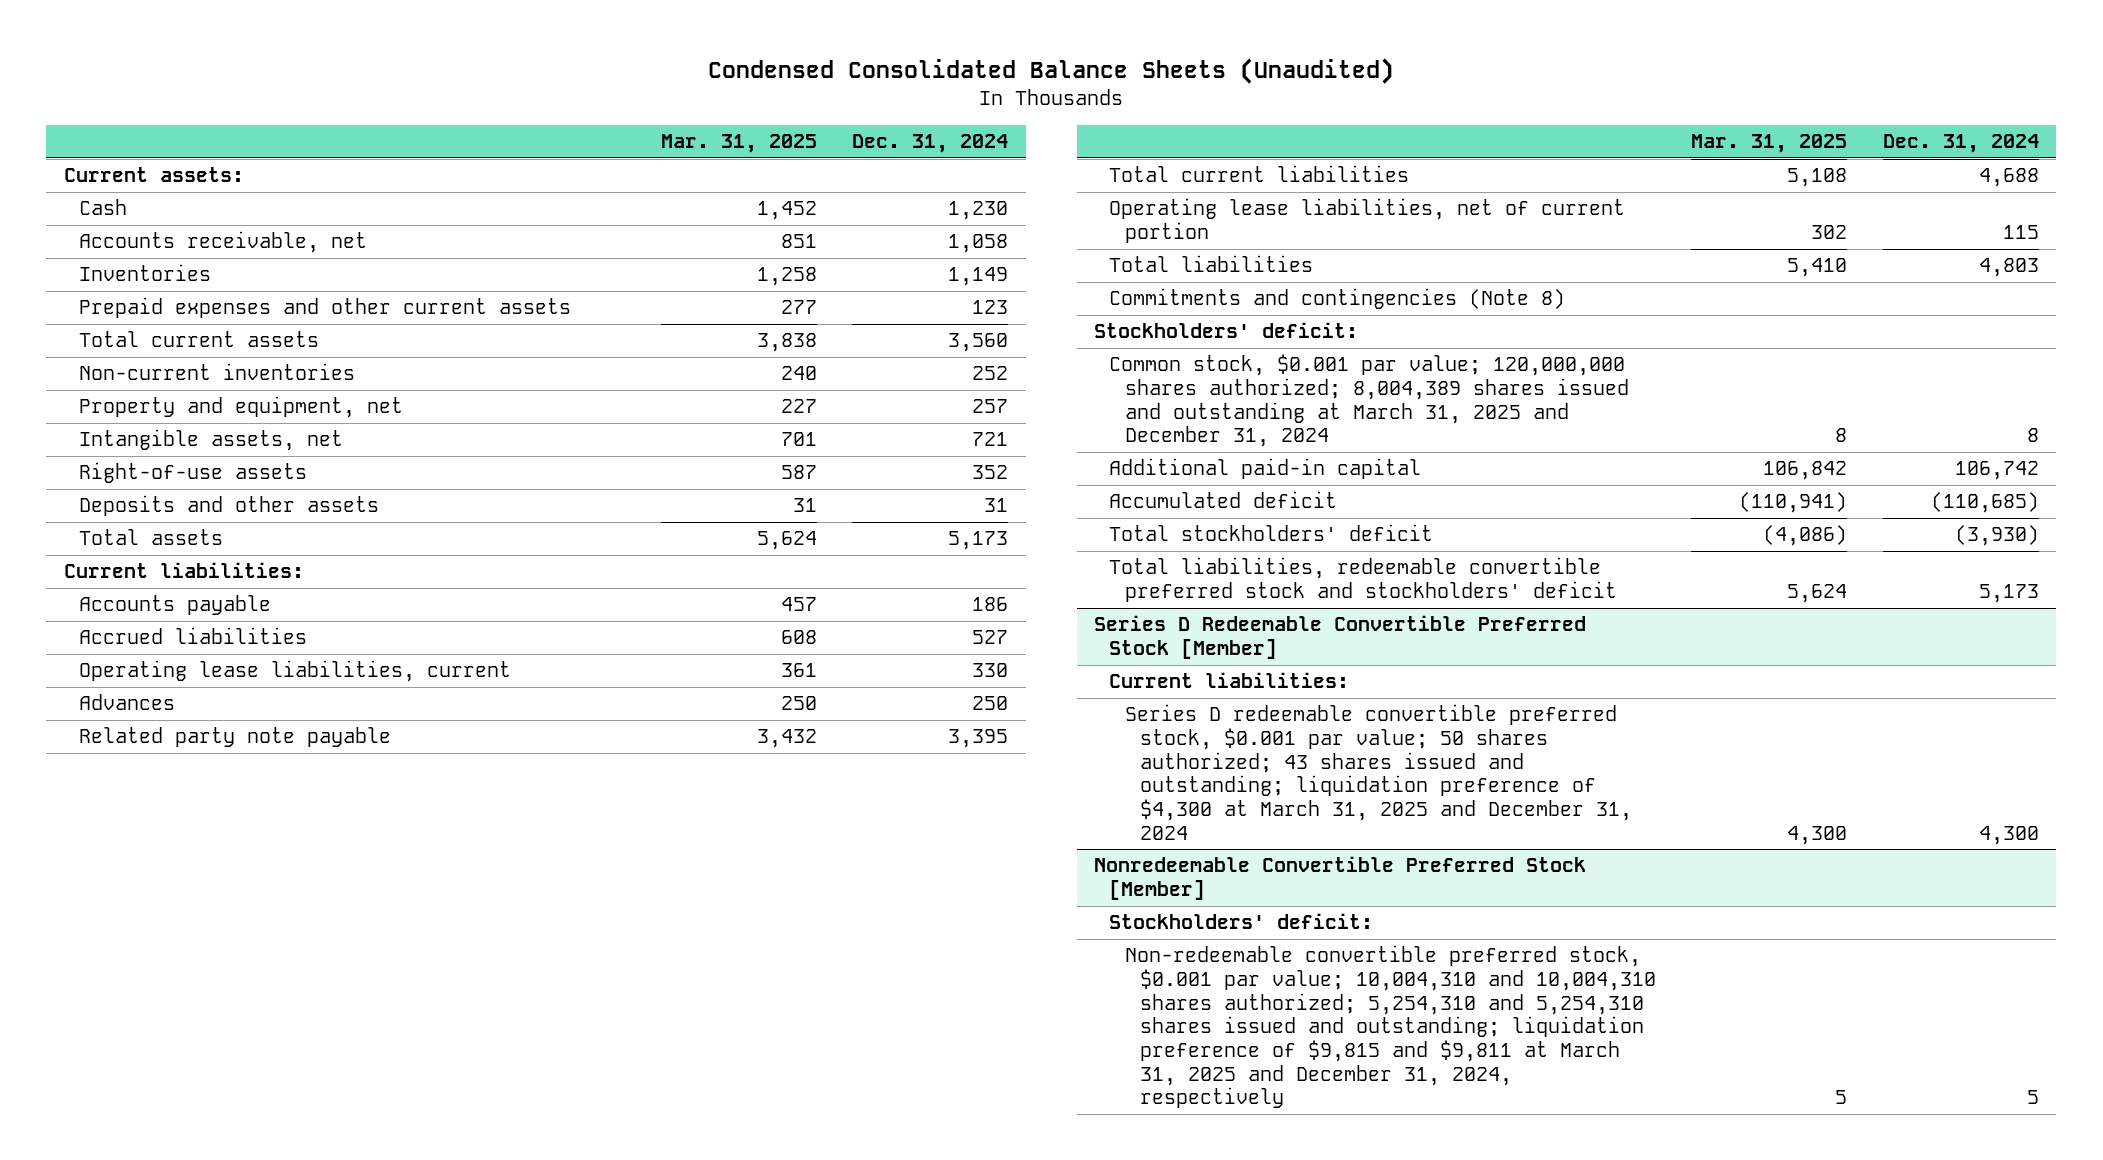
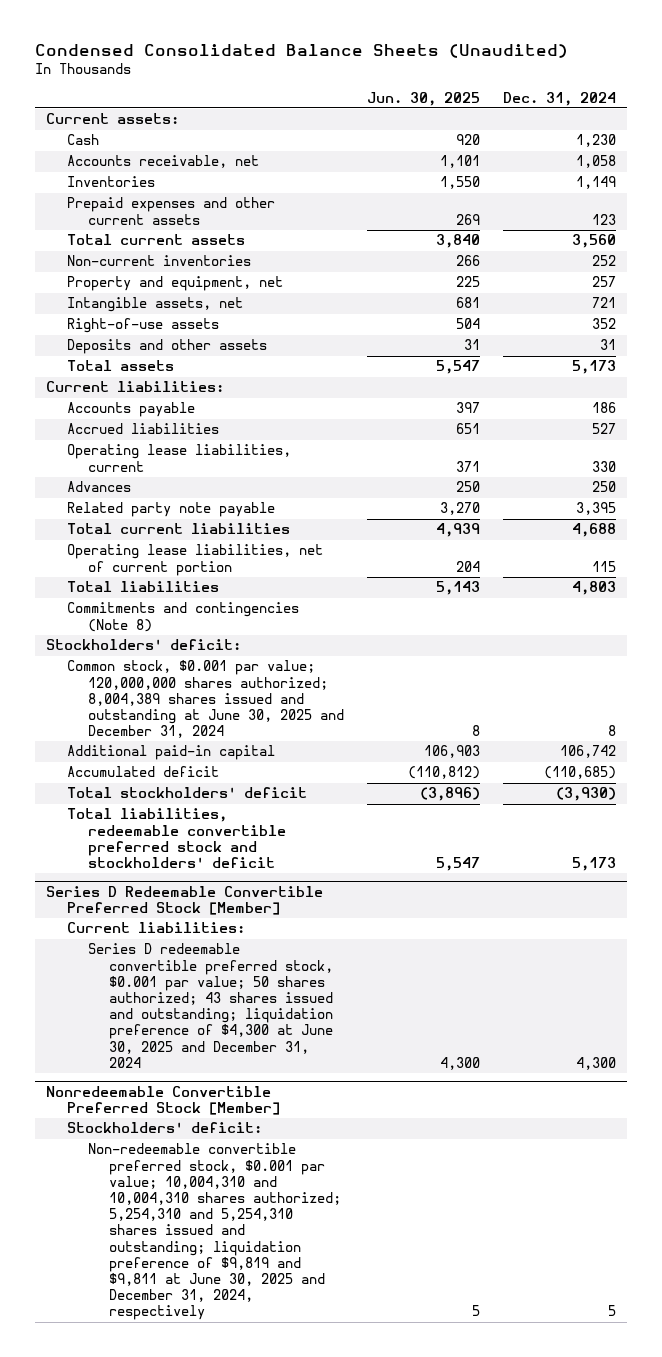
[661,134,818,154] Mar. 31, 2025 -> none
none -> [366,91,480,106] Jun. 30, 2025
[1109,354,1629,448] Common stock, $0.001 par value; 120,000,000 shares authorized; 8,004,389 shares issued and outstanding at March 31, 2025 and December 31, 2024 -> [67,660,345,739] Common stock, $0.001 par value; 120,000,000 shares authorized; 8,004,389 shares issued and outstanding at June 30, 2025 and December 31, 2024
[1124,704,1632,840] Series D redeemable convertible preferred stock, $0.001 par value; 50 shares authorized; 43 shares issued and outstanding; liquidation preference of $4,300 at March 31, 2025 and December 31, 2024 -> [88,943,333,1068] Series D redeemable convertible preferred stock, $0.001 par value; 50 shares authorized; 43 shares issued and outstanding; liquidation preference of $4,300 at June 30, 2025 and December 31, 2024
[1124,945,1656,1109] Non-redeemable convertible preferred stock, $0.001 par value; 10,004,310 and 10,004,310 shares authorized; 5,254,310 and 5,254,310 shares issued and outstanding; liquidation preference of $9,815 and $9,811 at March 31, 2025 and December 31, 2024, respectively -> [88,1143,341,1321] Non-redeemable convertible preferred stock, $0.001 par value; 10,004,310 and 10,004,310 shares authorized; 5,254,310 and 5,254,310 shares issued and outstanding; liquidation preference of $9,819 and $9,811 at June 30, 2025 and December 31, 2024, respectively

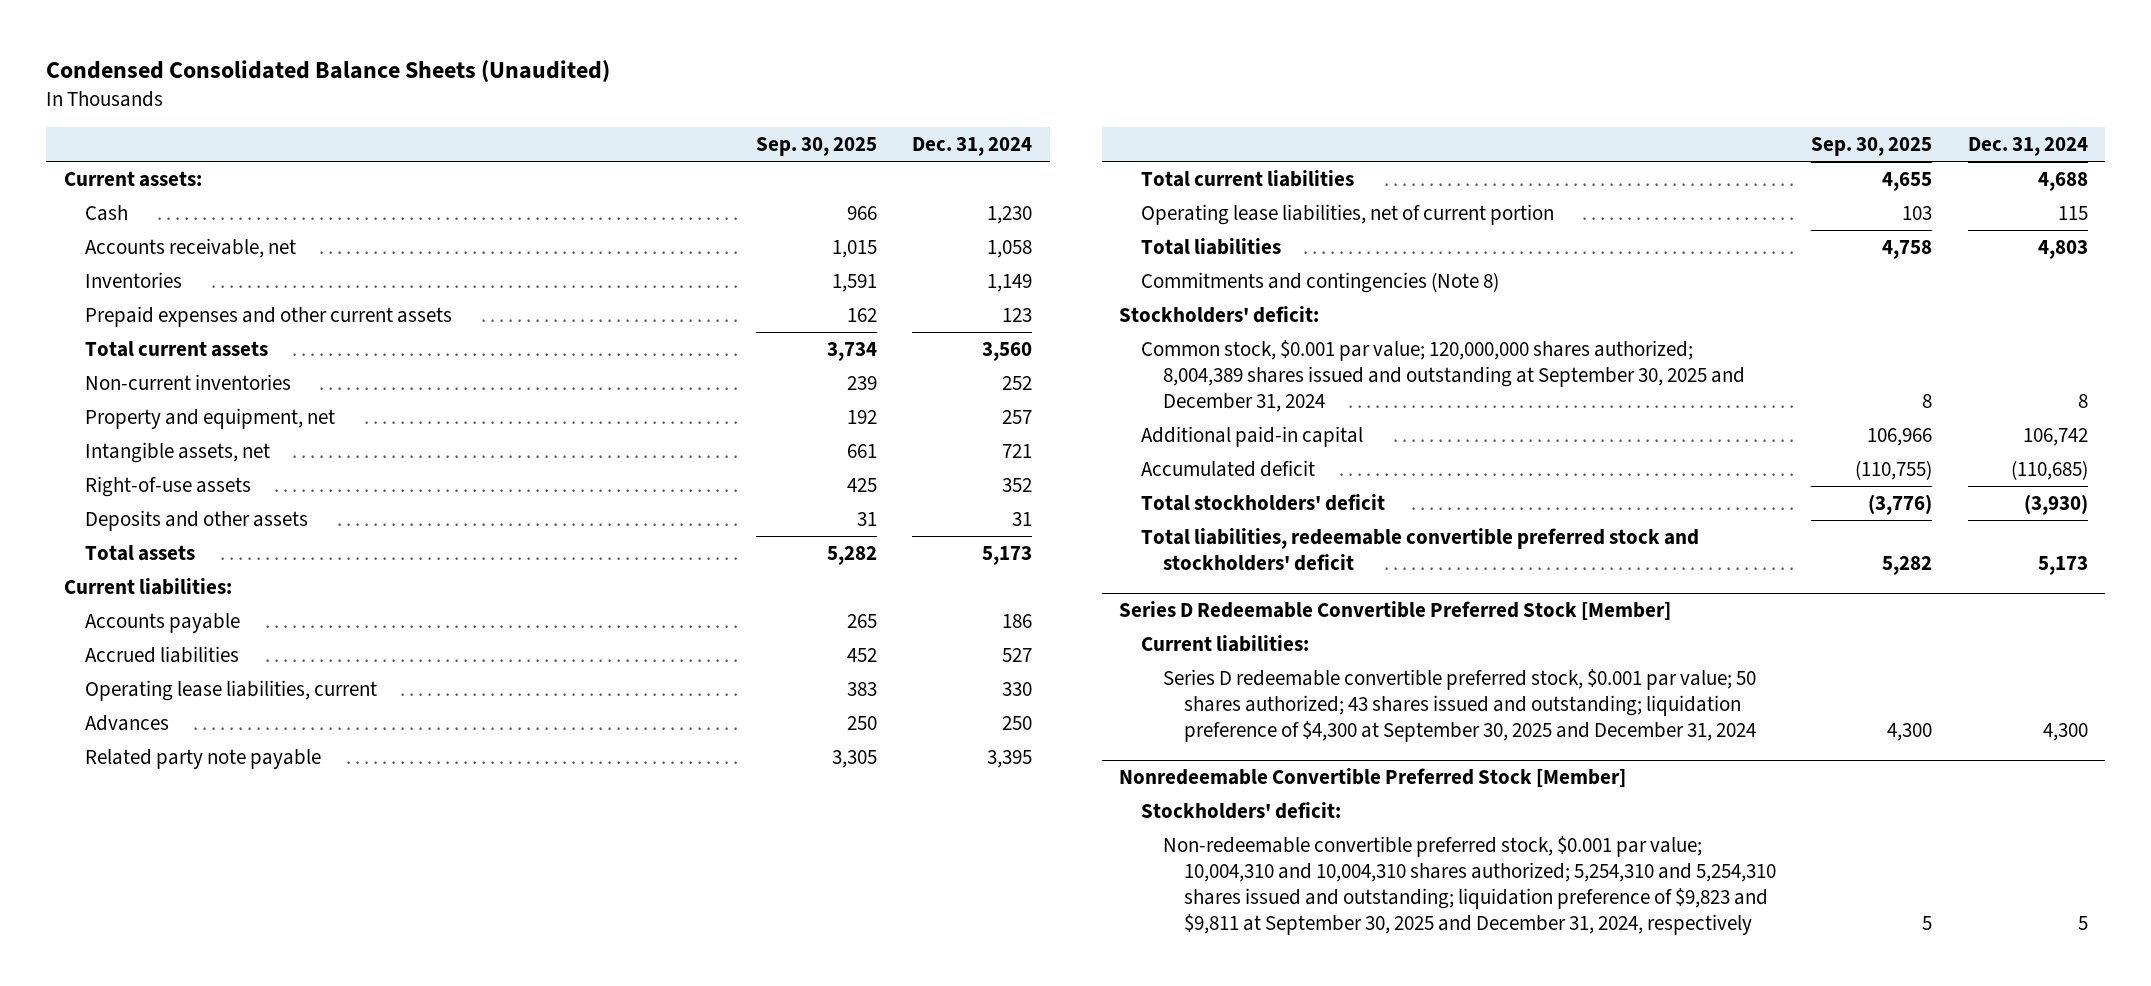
[366,91,480,106] Jun. 30, 2025 -> none
none -> [755,137,877,157] Sep. 30, 2025
[67,660,345,739] Common stock, $0.001 par value; 120,000,000 shares authorized; 8,004,389 shares issued and outstanding at June 30, 2025 and December 31, 2024 -> [1140,339,1745,413] Common stock, $0.001 par value; 120,000,000 shares authorized; 8,004,389 shares issued and outstanding at September 30, 2025 and December 31, 2024
[88,943,333,1068] Series D redeemable convertible preferred stock, $0.001 par value; 50 shares authorized; 43 shares issued and outstanding; liquidation preference of $4,300 at June 30, 2025 and December 31, 2024 -> [1162,668,1757,743] Series D redeemable convertible preferred stock, $0.001 par value; 50 shares authorized; 43 shares issued and outstanding; liquidation preference of $4,300 at September 30, 2025 and December 31, 2024
[88,1143,341,1321] Non-redeemable convertible preferred stock, $0.001 par value; 10,004,310 and 10,004,310 shares authorized; 5,254,310 and 5,254,310 shares issued and outstanding; liquidation preference of $9,819 and $9,811 at June 30, 2025 and December 31, 2024, respectively -> [1162,835,1777,936] Non-redeemable convertible preferred stock, $0.001 par value; 10,004,310 and 10,004,310 shares authorized; 5,254,310 and 5,254,310 shares issued and outstanding; liquidation preference of $9,823 and $9,811 at September 30, 2025 and December 31, 2024, respectively

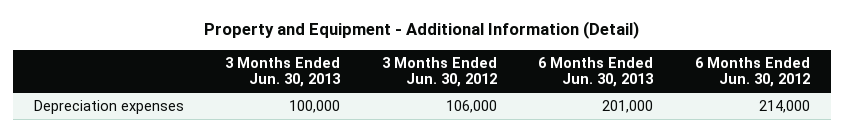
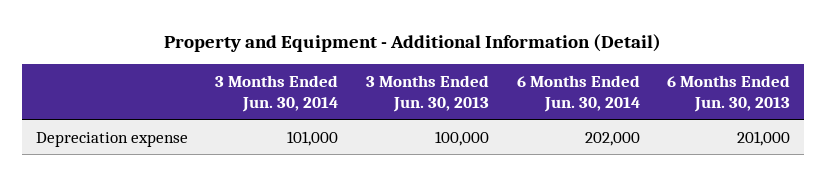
[381,56,497,88] 3 Months Ended Jun. 30, 2012 -> none
[694,56,810,88] 6 Months Ended Jun. 30, 2012 -> none
none -> [215,74,339,113] 3 Months Ended Jun. 30, 2014
none -> [516,74,640,113] 6 Months Ended Jun. 30, 2014
[33,100,184,115] Depreciation expenses -> [35,131,188,147] Depreciation expense

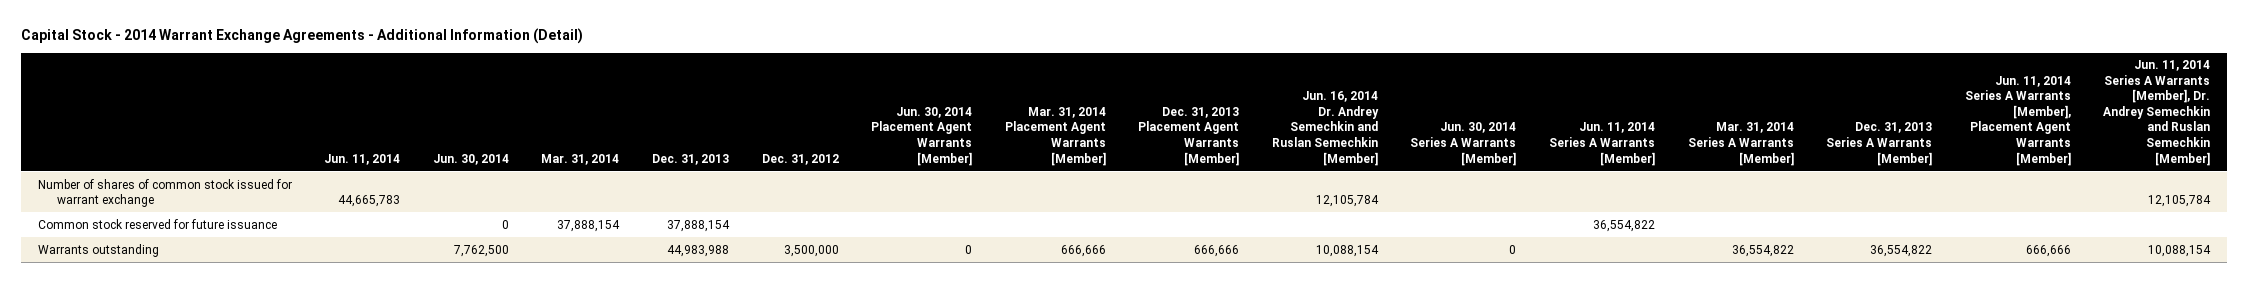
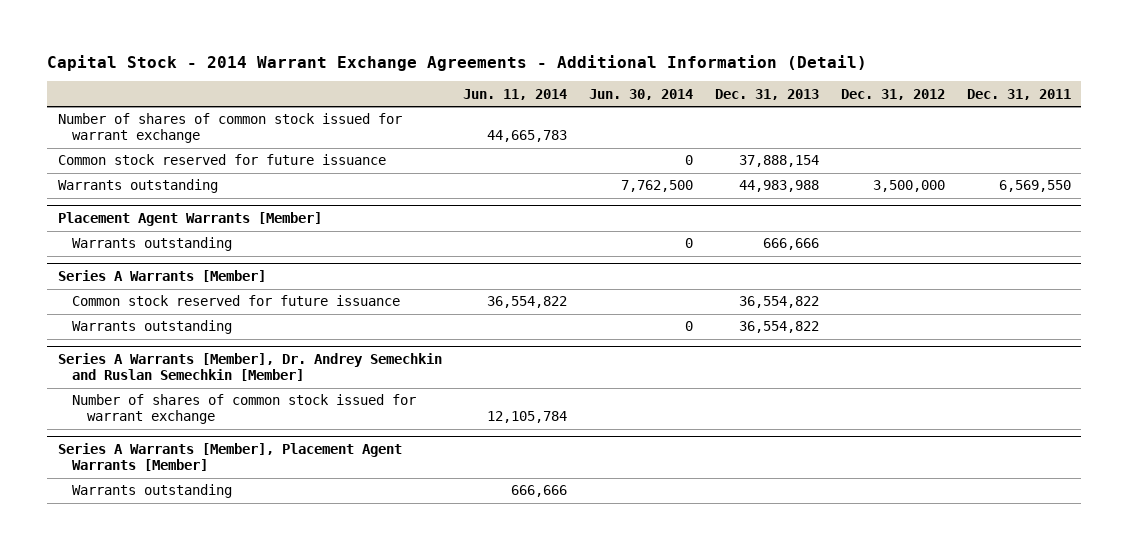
[541,153,620,165] Mar. 31, 2014 -> none
[871,106,973,166] Jun. 30, 2014 Placement Agent Warrants [Member] -> none
[1004,106,1106,166] Mar. 31, 2014 Placement Agent Warrants [Member] -> none
[1138,106,1240,166] Dec. 31, 2013 Placement Agent Warrants [Member] -> none
[1271,91,1379,166] Jun. 16, 2014 Dr. Andrey Semechkin and Ruslan Semechkin [Member] -> none
[1410,122,1517,166] Jun. 30, 2014 Series A Warrants [Member] -> none
[1549,122,1656,166] Jun. 11, 2014 Series A Warrants [Member] -> none
[1687,122,1794,166] Mar. 31, 2014 Series A Warrants [Member] -> none
[1826,122,1933,166] Dec. 31, 2013 Series A Warrants [Member] -> none
[1964,75,2071,166] Jun. 11, 2014 Series A Warrants [Member], Placement Agent Warrants [Member] -> none
[2103,60,2211,166] Jun. 11, 2014 Series A Warrants [Member], Dr. Andrey Semechkin and Ruslan Semechkin [Member] -> none
none -> [966,88,1071,100] Dec. 31, 2011
none -> [57,212,322,227] Placement Agent Warrants [Member]
none -> [72,237,233,252] Warrants outstanding
none -> [57,270,266,283] Series A Warrants [Member]
none -> [72,295,401,307] Common stock reserved for future issuance
none -> [72,320,233,335] Warrants outstanding
none -> [57,353,442,382] Series A Warrants [Member], Dr. Andrey Semechkin and Ruslan Semechkin [Member]
none -> [72,394,417,425] Number of shares of common stock issued for warrant exchange
none -> [57,443,402,472] Series A Warrants [Member], Placement Agent Warrants [Member]
none -> [72,484,233,499] Warrants outstanding

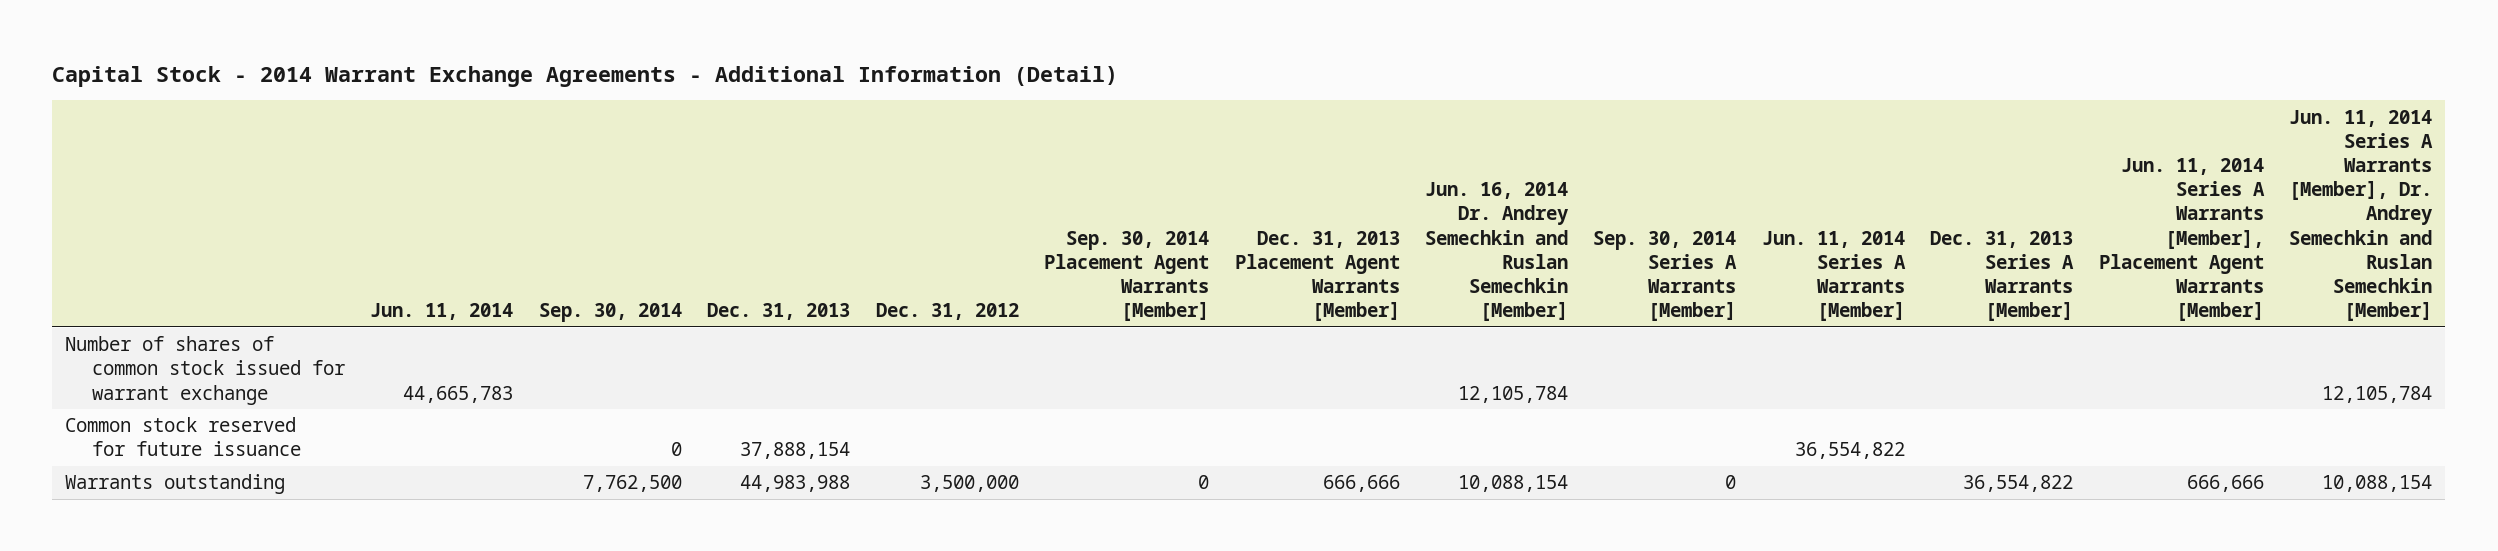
[589,88,694,100] Jun. 30, 2014 -> none
[966,88,1071,100] Dec. 31, 2011 -> none
none -> [538,303,682,323] Sep. 30, 2014
none -> [1044,230,1210,322] Sep. 30, 2014 Placement Agent Warrants [Member]
none -> [1234,230,1400,322] Dec. 31, 2013 Placement Agent Warrants [Member]
none -> [1425,182,1570,322] Jun. 16, 2014 Dr. Andrey Semechkin and Ruslan Semechkin [Member]
none -> [1593,230,1738,322] Sep. 30, 2014 Series A Warrants [Member]
none -> [1761,230,1906,322] Jun. 11, 2014 Series A Warrants [Member]
none -> [1930,230,2075,322] Dec. 31, 2013 Series A Warrants [Member]
none -> [2098,158,2265,322] Jun. 11, 2014 Series A Warrants [Member], Placement Agent Warrants [Member]
none -> [2289,109,2434,322] Jun. 11, 2014 Series A Warrants [Member], Dr. Andrey Semechkin and Ruslan Semechkin [Member]
[57,212,322,227] Placement Agent Warrants [Member] -> none
[72,237,233,252] Warrants outstanding -> none
[57,270,266,283] Series A Warrants [Member] -> none
[72,295,401,307] Common stock reserved for future issuance -> none
[72,320,233,335] Warrants outstanding -> none
[57,353,442,382] Series A Warrants [Member], Dr. Andrey Semechkin and Ruslan Semechkin [Member] -> none
[72,394,417,425] Number of shares of common stock issued for warrant exchange -> none
[57,443,402,472] Series A Warrants [Member], Placement Agent Warrants [Member] -> none
[72,484,233,499] Warrants outstanding -> none

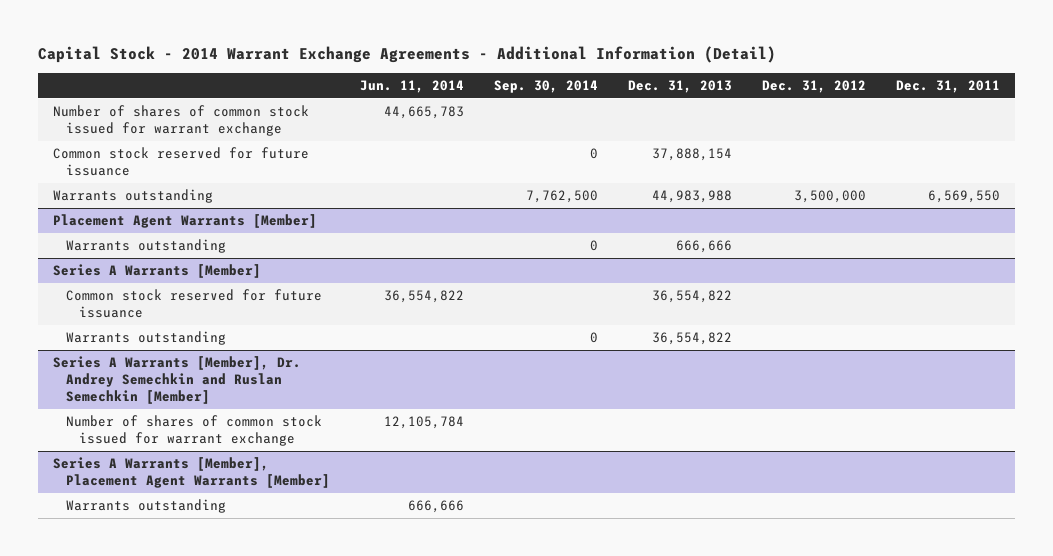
[1044,230,1210,322] Sep. 30, 2014 Placement Agent Warrants [Member] -> none
[1234,230,1400,322] Dec. 31, 2013 Placement Agent Warrants [Member] -> none
[1425,182,1570,322] Jun. 16, 2014 Dr. Andrey Semechkin and Ruslan Semechkin [Member] -> none
[1593,230,1738,322] Sep. 30, 2014 Series A Warrants [Member] -> none
[1761,230,1906,322] Jun. 11, 2014 Series A Warrants [Member] -> none
[1930,230,2075,322] Dec. 31, 2013 Series A Warrants [Member] -> none
[2098,158,2265,322] Jun. 11, 2014 Series A Warrants [Member], Placement Agent Warrants [Member] -> none
[2289,109,2434,322] Jun. 11, 2014 Series A Warrants [Member], Dr. Andrey Semechkin and Ruslan Semechkin [Member] -> none
none -> [895,80,1000,94] Dec. 31, 2011
none -> [53,214,318,229] Placement Agent Warrants [Member]
none -> [66,239,227,254] Warrants outstanding
none -> [53,264,262,279] Series A Warrants [Member]
none -> [66,289,323,319] Common stock reserved for future issuance
none -> [66,331,227,346] Warrants outstanding
none -> [53,356,302,405] Series A Warrants [Member], Dr. Andrey Semechkin and Ruslan Semechkin [Member]
none -> [66,415,323,447] Number of shares of common stock issued for warrant exchange
none -> [53,457,331,489] Series A Warrants [Member], Placement Agent Warrants [Member]
none -> [66,499,227,514] Warrants outstanding

